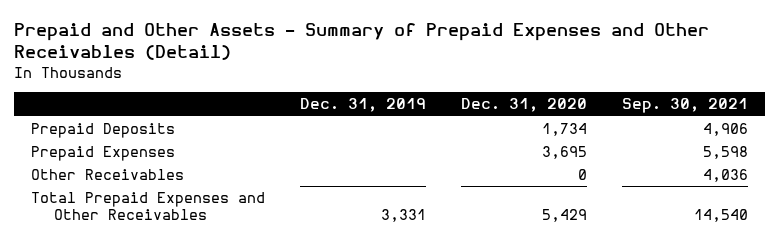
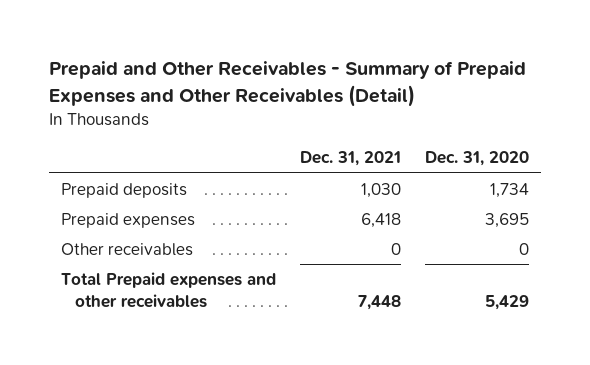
[13,23,709,61] Prepaid and Other Assets - Summary of Prepaid Expenses and Other Receivables (Detail) -> [48,61,526,107] Prepaid and Other Receivables - Summary of Prepaid Expenses and Other Receivables (Detail)
[299,98,426,113] Dec. 31, 2019 -> none
[621,98,748,114] Sep. 30, 2021 -> none
none -> [299,151,401,167] Dec. 31, 2021
[31,123,176,139] Prepaid Deposits -> [60,182,187,198] Prepaid deposits
[31,146,176,162] Prepaid Expenses -> [60,212,195,228] Prepaid expenses
[31,169,185,181] Other Receivables -> [60,242,193,256] Other receivables
[31,192,266,220] Total Prepaid Expenses and Other Receivables -> [60,271,276,308] Total Prepaid expenses and other receivables

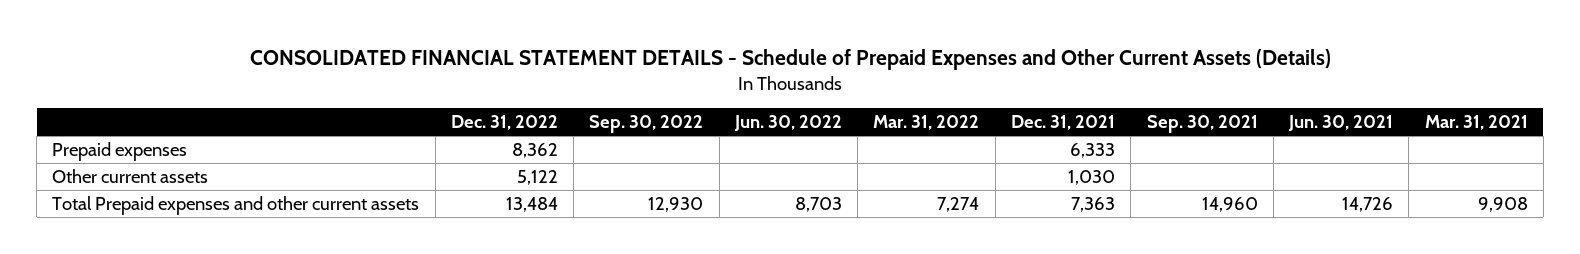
[48,61,526,107] Prepaid and Other Receivables - Summary of Prepaid Expenses and Other Receivables (Detail) -> [250,49,1332,71] CONSOLIDATED FINANCIAL STATEMENT DETAILS - Schedule of Prepaid Expenses and Other Current Assets (Details)
[424,151,529,167] Dec. 31, 2020 -> none
none -> [450,114,558,130] Dec. 31, 2022
none -> [589,114,704,133] Sep. 30, 2022
none -> [733,114,842,131] Jun. 30, 2022
none -> [873,114,980,130] Mar. 31, 2022
none -> [1146,114,1258,133] Sep. 30, 2021
none -> [1288,114,1394,131] Jun. 30, 2021
none -> [1424,114,1528,130] Mar. 31, 2021
[60,182,187,198] Prepaid deposits -> none
[360,212,401,228] 6,418 -> [1070,142,1116,158] 6,333
[60,242,193,256] Other receivables -> [52,168,209,183] Other current assets
[390,242,401,255] 0 -> [1068,169,1116,185] 1,030
[60,271,276,308] Total Prepaid expenses and other receivables -> [52,195,420,215] Total Prepaid expenses and other current assets
[357,294,401,310] 7,448 -> [1071,196,1116,212] 7,363

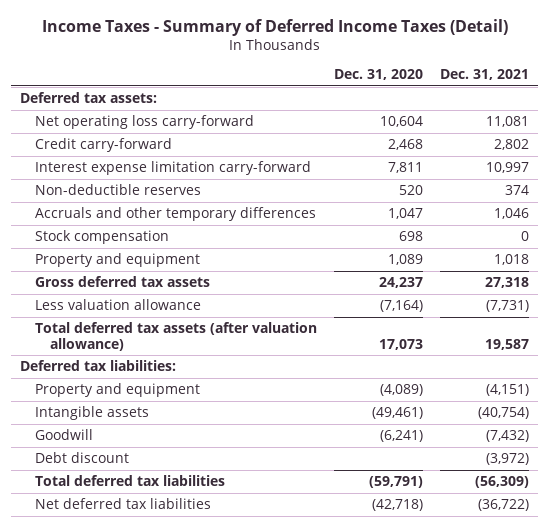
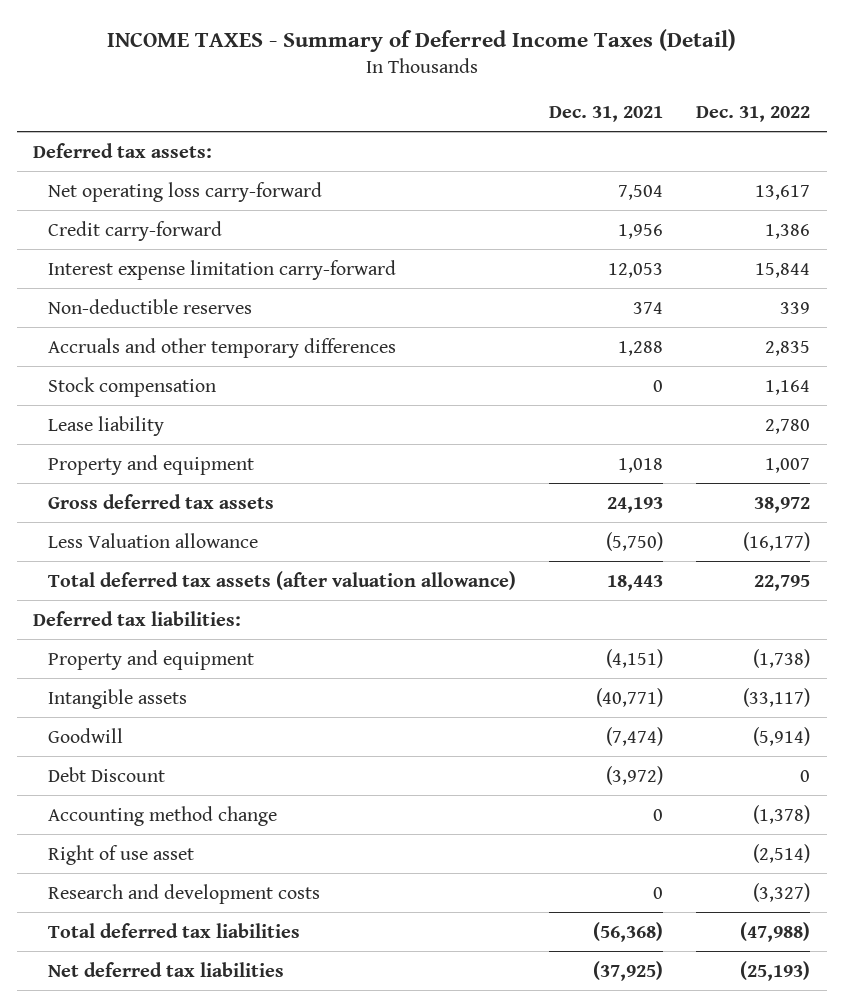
[41,18,508,36] Income Taxes - Summary of Deferred Income Taxes (Detail) -> [106,28,736,52] INCOME TAXES - Summary of Deferred Income Taxes (Detail)
[334,69,424,81] Dec. 31, 2020 -> none
none -> [696,105,811,122] Dec. 31, 2022
[486,116,530,128] 11,081 -> [618,184,664,200] 7,504
[494,139,530,151] 2,802 -> [618,223,664,239] 1,956
[486,162,530,174] 10,997 -> [608,262,664,278] 12,053
[494,208,530,220] 1,046 -> [618,340,664,356] 1,288
none -> [48,415,165,436] Lease liability
[485,277,530,289] 27,318 -> [607,496,664,513] 24,193
[35,299,202,311] Less valuation allowance -> [48,532,259,548] Less Valuation allowance
[486,300,530,313] (7,731) -> [606,531,664,551] (5,750)
[485,338,530,350] 19,587 -> [607,574,664,591] 18,443
[478,407,530,420] (40,754) -> [596,687,664,707] (40,771)
[486,430,530,443] (7,432) -> [606,726,664,746] (7,474)
[35,452,130,464] Debt discount -> [48,766,166,782] Debt Discount
none -> [48,805,278,826] Accounting method change
none -> [48,844,195,865] Right of use asset
none -> [48,883,321,904] Research and development costs
[475,476,530,489] (56,309) -> [593,921,664,942] (56,368)
[478,499,530,512] (36,722) -> [593,960,664,981] (37,925)

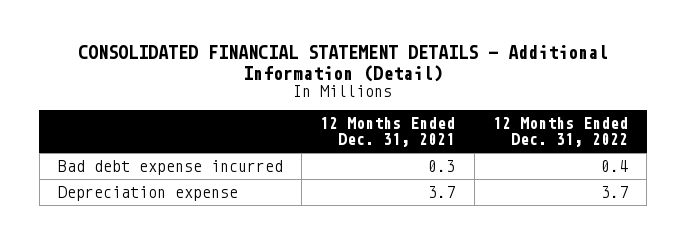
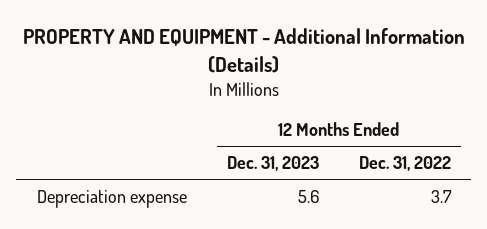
[77,45,608,82] CONSOLIDATED FINANCIAL STATEMENT DETAILS - Additional Information (Detail) -> [22,28,465,73] PROPERTY AND EQUIPMENT - Additional Information (Details)
[320,117,456,148] 12 Months Ended Dec. 31, 2021 -> none
none -> [226,156,319,172] Dec. 31, 2023
[58,159,284,175] Bad debt expense incurred -> none

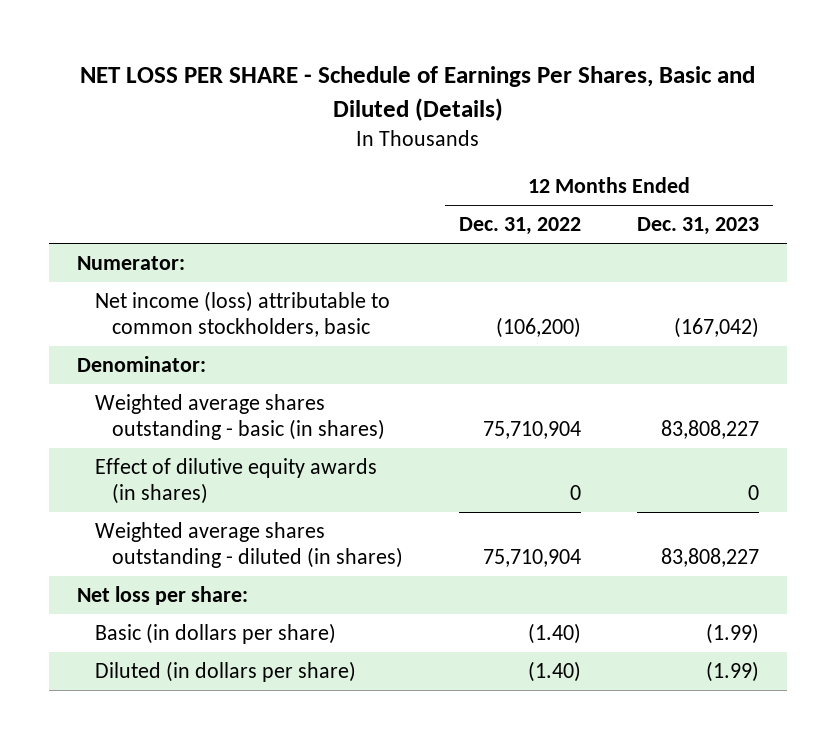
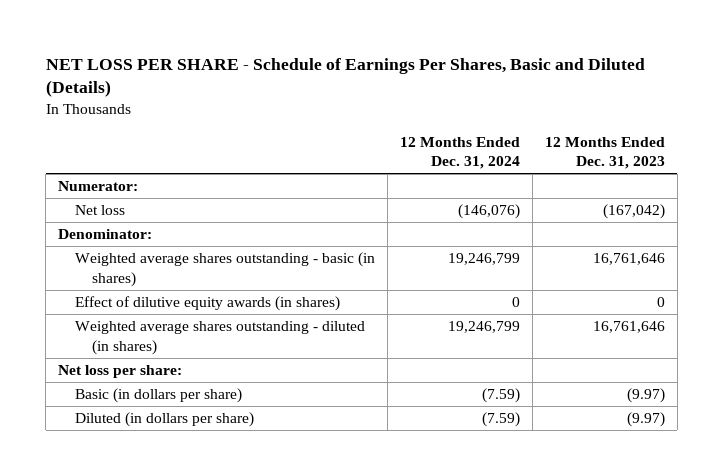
[459,217,582,236] Dec. 31, 2022 -> none
none -> [399,136,520,169] 12 Months Ended Dec. 31, 2024
[94,291,390,337] Net income (loss) attributable to common stockholders, basic -> [74,205,125,216] Net loss
[661,419,760,439] 83,808,227 -> [592,253,665,266] 16,761,646
[661,547,760,567] 83,808,227 -> [592,321,665,334] 16,761,646
[706,623,760,645] (1.99) -> [626,388,665,404] (9.97)
[706,661,760,683] (1.99) -> [626,412,665,428] (9.97)

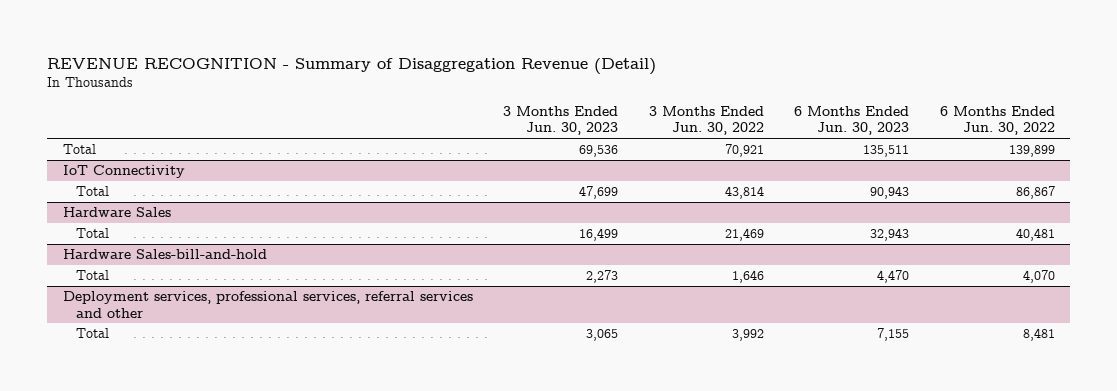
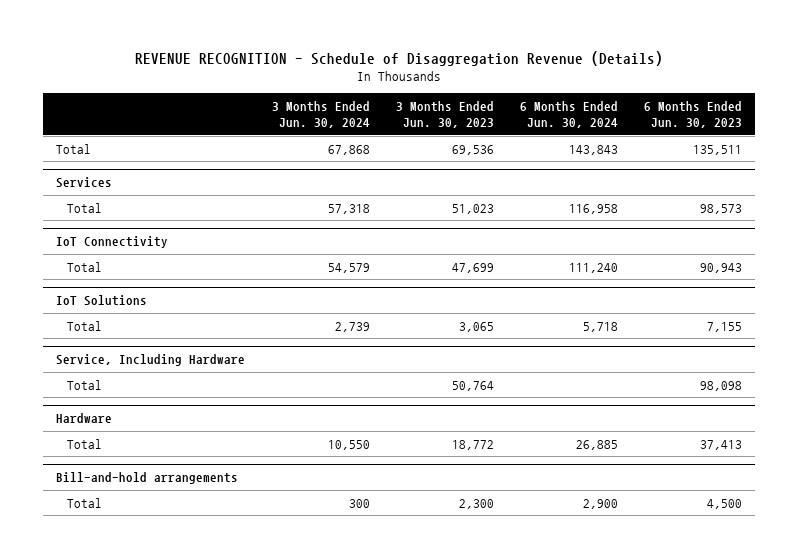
[47,57,657,75] REVENUE RECOGNITION - Summary of Disaggregation Revenue (Detail) -> [135,51,664,67] REVENUE RECOGNITION - Schedule of Disaggregation Revenue (Details)
[648,105,764,136] 3 Months Ended Jun. 30, 2022 -> none
[939,105,1055,136] 6 Months Ended Jun. 30, 2022 -> none
none -> [271,100,370,129] 3 Months Ended Jun. 30, 2024
none -> [519,100,618,129] 6 Months Ended Jun. 30, 2024
none -> [56,177,113,189] Services
none -> [66,202,102,213] Total
[62,207,171,218] Hardware Sales -> none
[76,228,110,239] Total -> none
[62,249,267,260] Hardware Sales-bill-and-hold -> none
[76,270,110,281] Total -> none
[62,291,473,318] Deployment services, professional services, referral services and other -> [56,295,148,307] IoT Solutions
none -> [56,354,246,367] Service, Including Hardware
none -> [66,379,102,390] Total
none -> [56,413,113,424] Hardware
none -> [66,438,102,449] Total
none -> [56,472,239,485] Bill-and-hold arrangements
none -> [66,497,102,508] Total

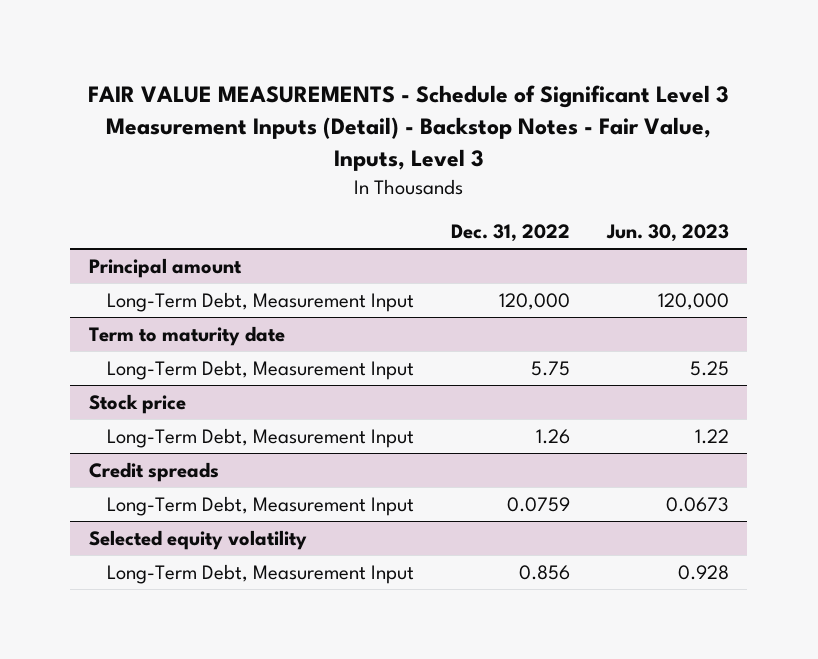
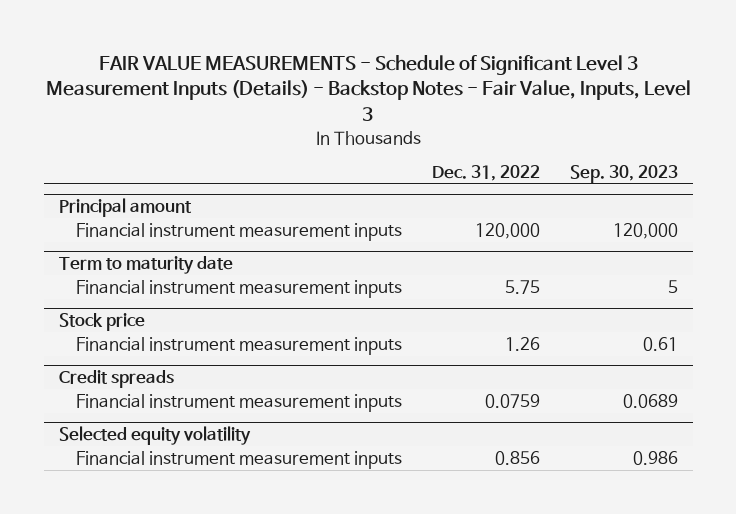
[87,85,729,171] FAIR VALUE MEASUREMENTS - Schedule of Significant Level 3 Measurement Inputs (Detail) - Backstop Notes - Fair Value, Inputs, Level 3 -> [46,54,692,122] FAIR VALUE MEASUREMENTS - Schedule of Significant Level 3 Measurement Inputs (Details) - Backstop Notes - Fair Value, Inputs, Level 3
[605,223,729,242] Jun. 30, 2023 -> none
none -> [569,165,678,184] Sep. 30, 2023
[107,291,415,312] Long-Term Debt, Measurement Input -> [76,222,403,241] Financial instrument measurement inputs
[107,359,415,380] Long-Term Debt, Measurement Input -> [76,279,403,298] Financial instrument measurement inputs
[107,427,415,448] Long-Term Debt, Measurement Input -> [76,336,403,355] Financial instrument measurement inputs
[107,495,415,516] Long-Term Debt, Measurement Input -> [76,393,403,412] Financial instrument measurement inputs
[107,563,415,584] Long-Term Debt, Measurement Input -> [76,450,403,469] Financial instrument measurement inputs

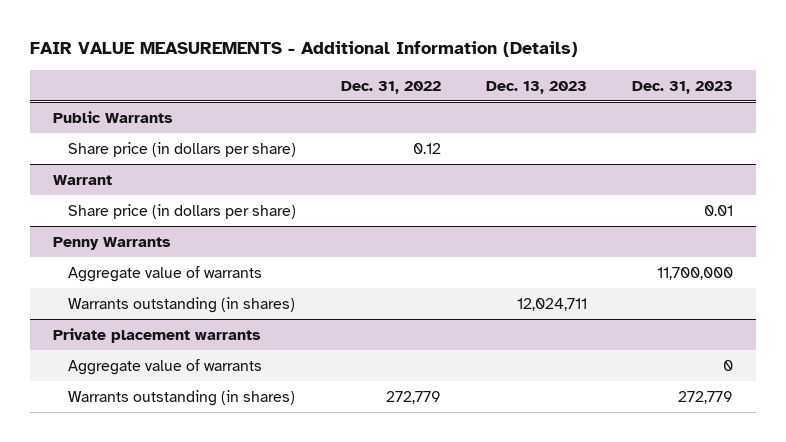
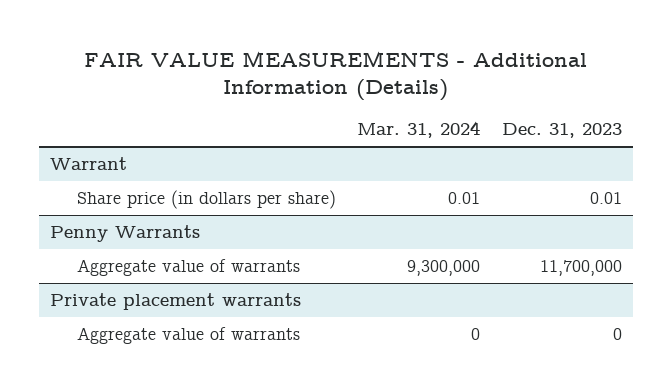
[341,80,442,94] Dec. 31, 2022 -> none
[486,80,588,94] Dec. 13, 2023 -> none
none -> [357,121,481,139] Mar. 31, 2024
[52,110,173,123] Public Warrants -> none
[68,141,297,157] Share price (in dollars per share) -> none
[68,296,296,313] Warrants outstanding (in shares) -> none
[68,389,296,406] Warrants outstanding (in shares) -> none

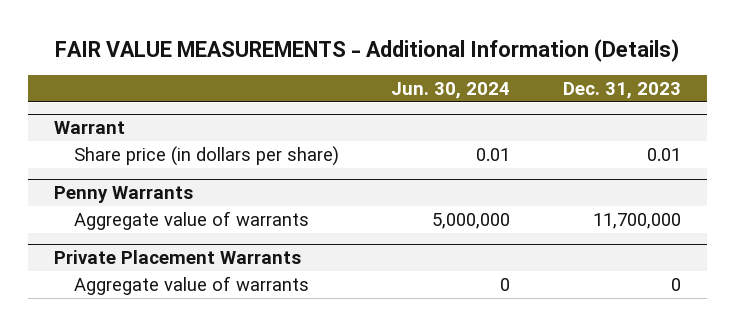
[357,121,481,139] Mar. 31, 2024 -> none
none -> [391,81,511,99] Jun. 30, 2024
[49,293,301,311] Private placement warrants -> [54,250,302,265] Private Placement Warrants

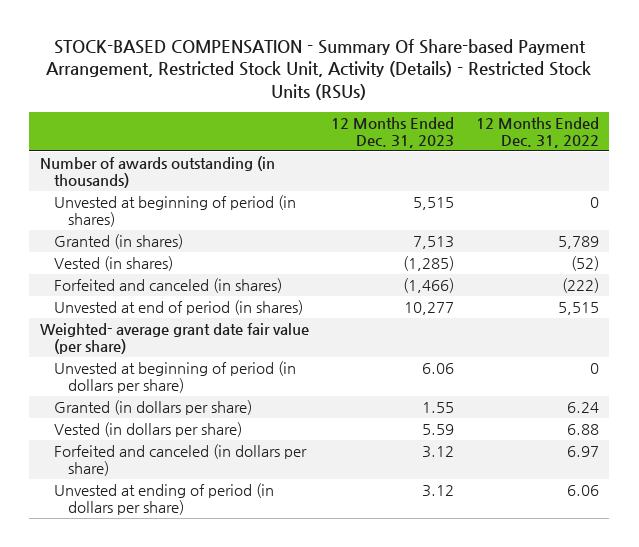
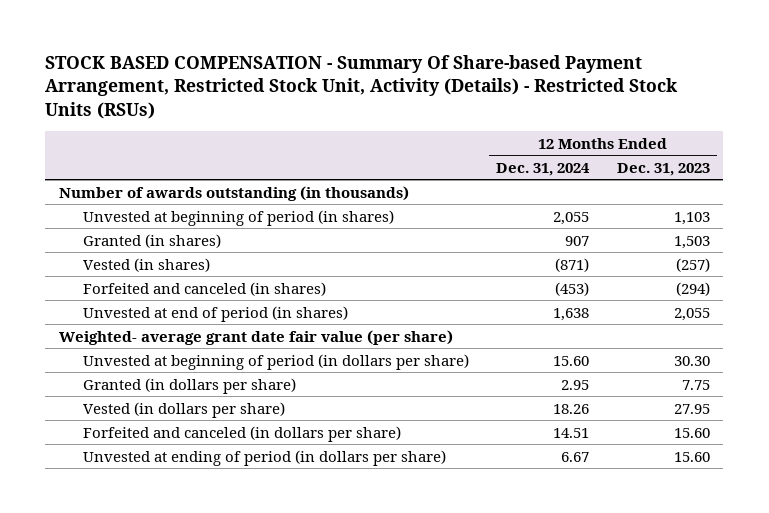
[46,38,592,101] STOCK-BASED COMPENSATION - Summary Of Share-based Payment Arrangement, Restricted Stock Unit, Activity (Details) - Restricted Stock Units (RSUs) -> [45,54,679,119] STOCK BASED COMPENSATION - Summary Of Share-based Payment Arrangement, Restricted Stock Unit, Activity (Details) - Restricted Stock Units (RSUs)
[475,116,599,148] 12 Months Ended Dec. 31, 2022 -> none
none -> [496,162,591,176] Dec. 31, 2024
[412,197,454,211] 5,515 -> [673,211,710,225] 1,103
[412,236,454,250] 7,513 -> [673,235,710,249] 1,503
[402,256,454,272] (1,285) -> [675,257,710,272] (257)
[402,278,454,294] (1,466) -> [675,281,710,296] (294)
[403,302,454,316] 10,277 -> [673,307,710,321] 2,055
[421,363,454,375] 6.06 -> [673,355,710,366] 30.30
[421,402,454,414] 1.55 -> [681,379,710,390] 7.75
[421,424,454,436] 5.59 -> [673,403,710,414] 27.95
[421,446,454,459] 3.12 -> [673,427,710,438] 15.60
[421,485,454,498] 3.12 -> [673,451,710,462] 15.60

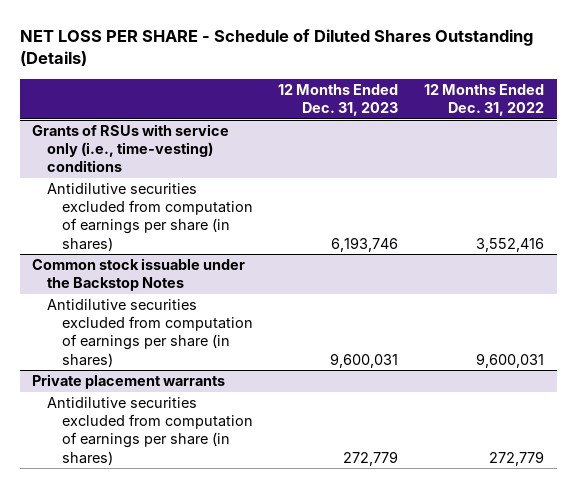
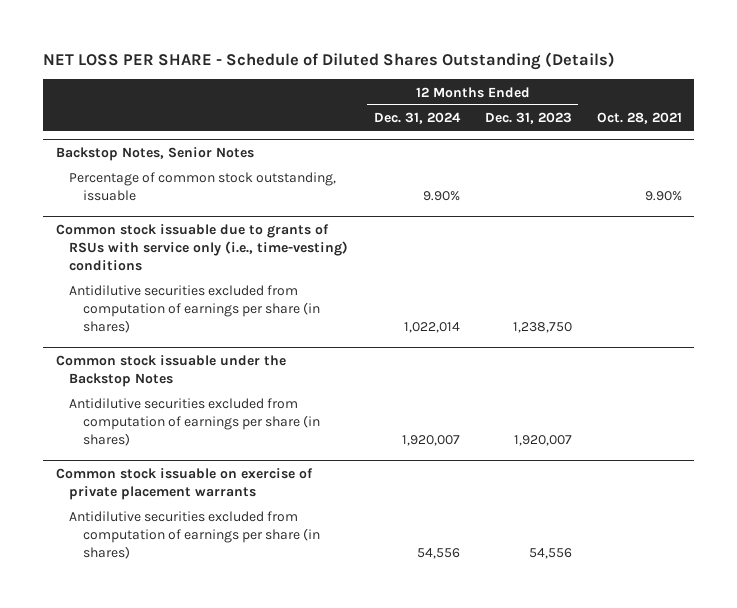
[423,83,544,117] 12 Months Ended Dec. 31, 2022 -> none
none -> [373,111,461,124] Dec. 31, 2024
none -> [596,111,682,124] Oct. 28, 2021
none -> [55,147,254,162] Backstop Notes, Senior Notes
none -> [69,172,337,201] Percentage of common stock outstanding, issuable
[32,124,230,173] Grants of RSUs with service only (i.e., time-vesting) conditions -> [55,224,349,271] Common stock issuable due to grants of RSUs with service only (i.e., time-vesting) conditions
[331,236,399,252] 6,193,746 -> [512,321,572,333] 1,238,750
[330,352,399,368] 9,600,031 -> [513,434,572,446] 1,920,007
[32,374,226,390] Private placement warrants -> [55,468,313,500] Common stock issuable on exercise of private placement warrants
[343,450,399,466] 272,779 -> [528,547,572,559] 54,556

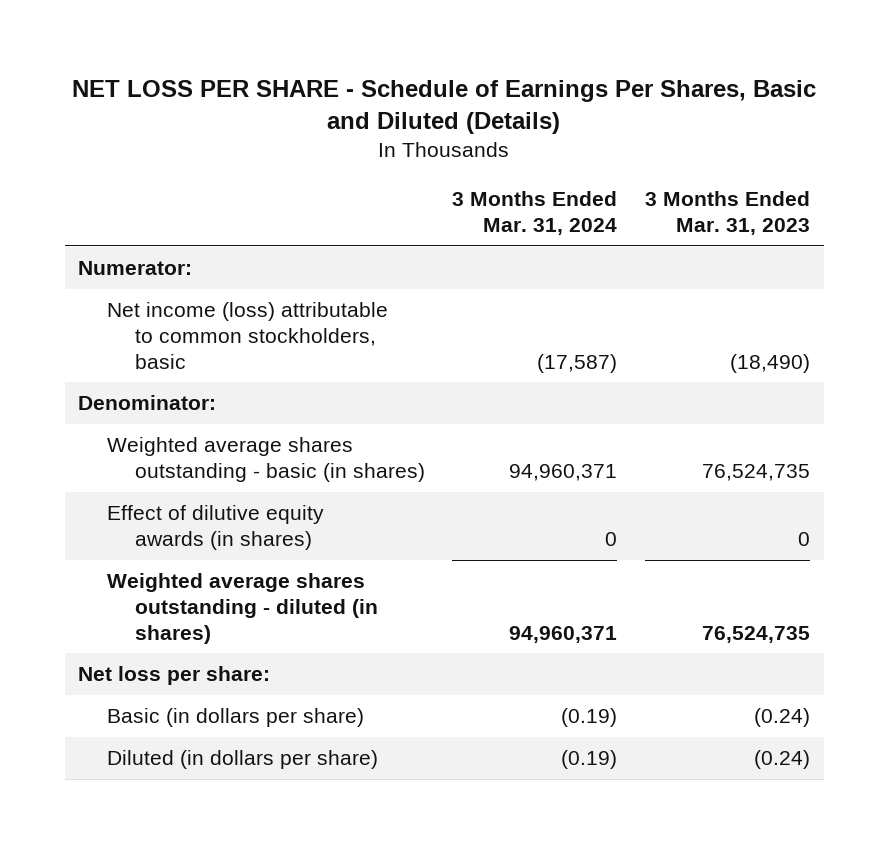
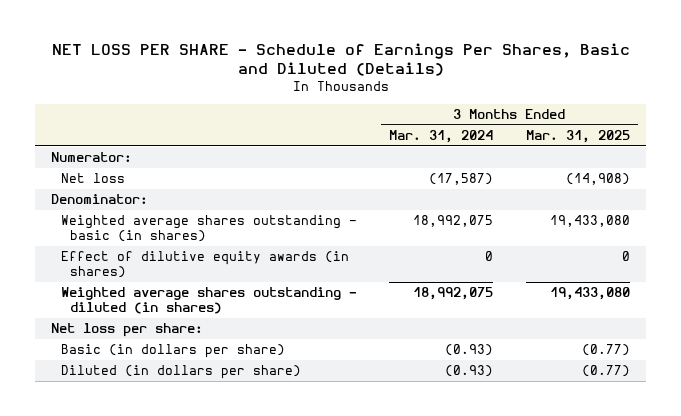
[644,191,810,236] 3 Months Ended Mar. 31, 2023 -> none
none -> [525,130,630,144] Mar. 31, 2025
[106,302,388,369] Net income (loss) attributable to common stockholders, basic -> [60,173,125,184] Net loss
[509,463,618,481] 94,960,371 -> [413,215,494,228] 18,992,075
[509,625,618,643] 94,960,371 -> [413,287,494,301] 18,992,075
[561,708,618,728] (0.19) -> [445,344,494,357] (0.93)
[561,750,618,770] (0.19) -> [445,365,494,378] (0.93)

